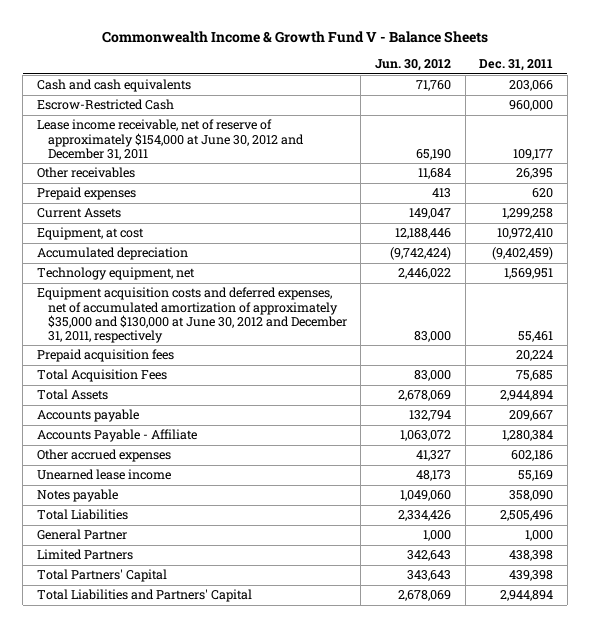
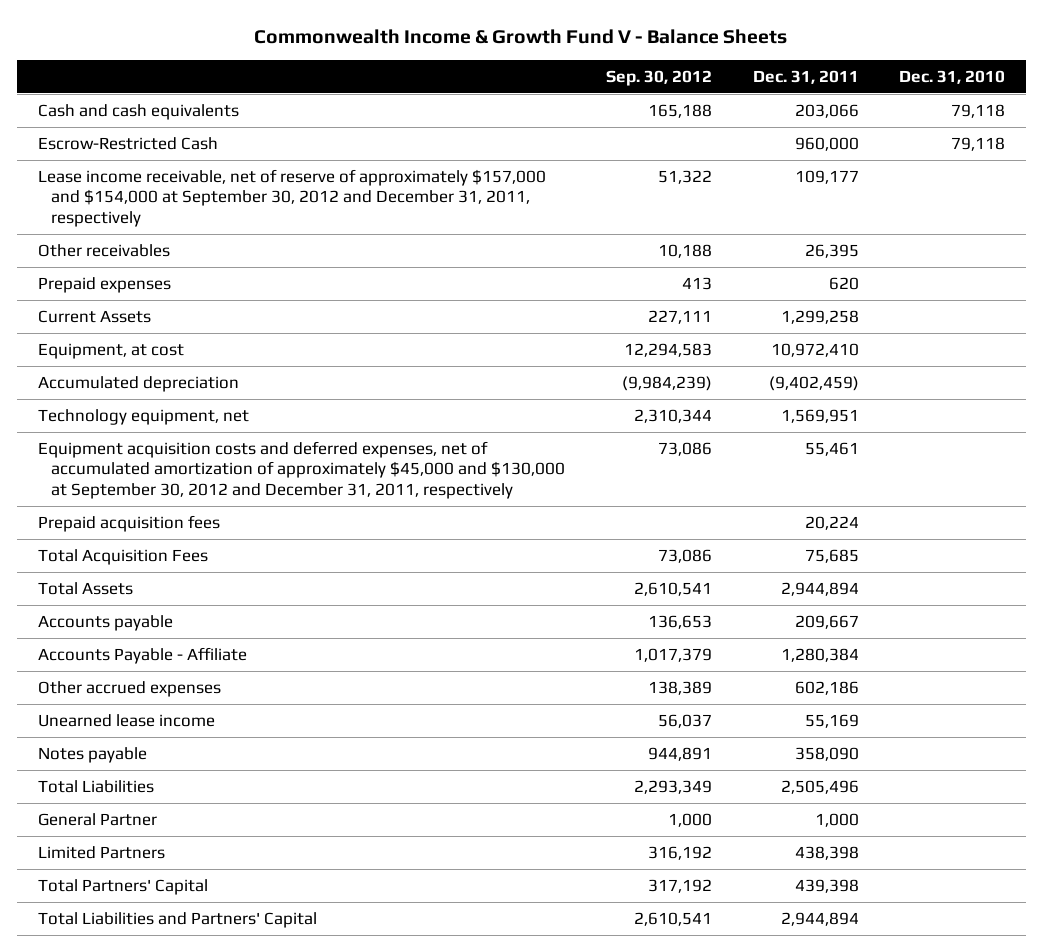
[374,59,451,72] Jun. 30, 2012 -> none
none -> [605,69,712,86] Sep. 30, 2012
none -> [899,69,1006,84] Dec. 31, 2010
[36,119,304,160] Lease income receivable, net of reserve of approximately $154,000 at June 30, 2012 and December 31, 2011 -> [37,168,546,227] Lease income receivable, net of reserve of approximately $157,000 and $154,000 at September 30, 2012 and December 31, 2011, respectively
[36,287,347,343] Equipment acquisition costs and deferred expenses, net of accumulated amortization of approximately $35,000 and $130,000 at June 30, 2012 and December 31, 2011, respectively -> [37,440,565,499] Equipment acquisition costs and deferred expenses, net of accumulated amortization of approximately $45,000 and $130,000 at September 30, 2012 and December 31, 2011, respectively

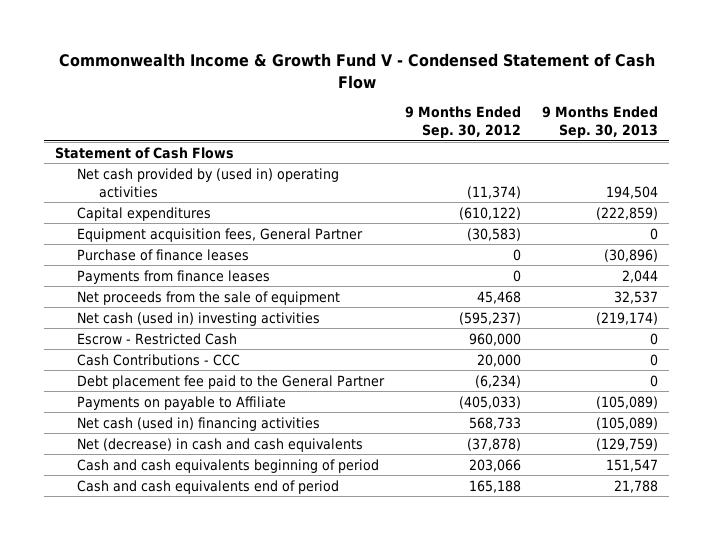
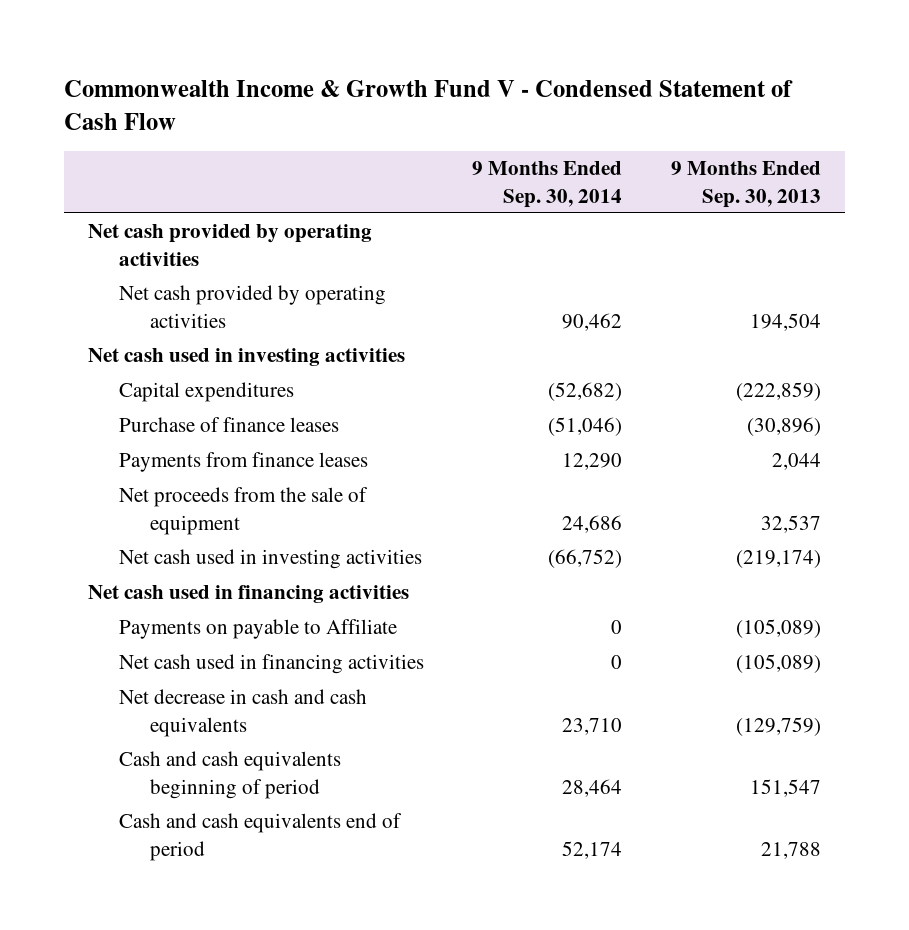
[405,106,522,139] 9 Months Ended Sep. 30, 2012 -> none
none -> [472,161,623,208] 9 Months Ended Sep. 30, 2014
[55,146,235,159] Statement of Cash Flows -> none
none -> [88,224,373,266] Net cash provided by operating activities
[76,167,339,198] Net cash provided by (used in) operating activities -> [119,285,387,328] Net cash provided by operating activities
none -> [88,348,406,367] Net cash used in investing activities
[76,227,363,242] Equipment acquisition fees, General Partner -> none
[76,332,237,345] Escrow - Restricted Cash -> none
[76,353,240,366] Cash Contributions - CCC -> none
[76,374,385,389] Debt placement fee paid to the General Partner -> none
[76,311,320,326] Net cash (used in) investing activities -> [119,549,423,570] Net cash used in investing activities
none -> [88,585,410,604] Net cash used in financing activities
[76,416,320,431] Net cash (used in) financing activities -> [119,654,425,675] Net cash used in financing activities
[76,437,363,452] Net (decrease) in cash and cash equivalents -> [119,689,368,737] Net decrease in cash and cash equivalents

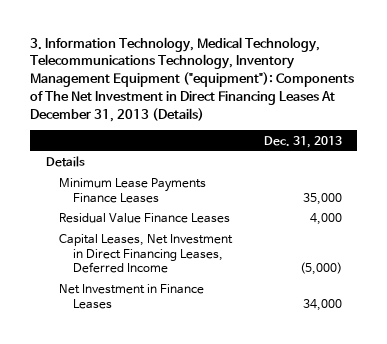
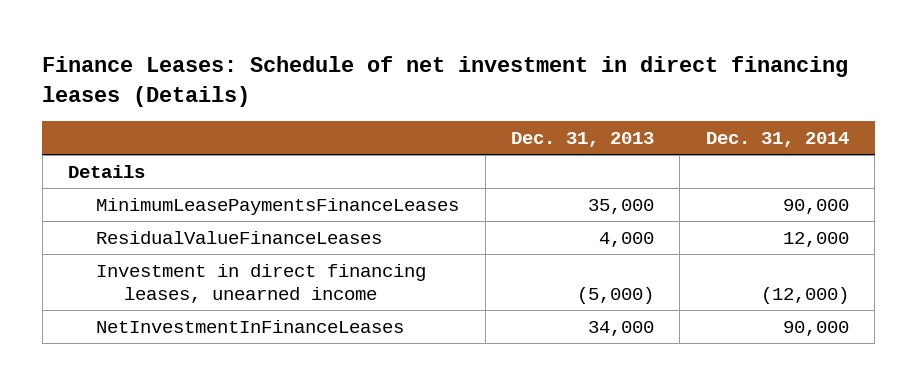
[29,36,354,122] 3. Information Technology, Medical Technology, Telecommunications Technology, Inventory Management Equipment ("equipment"): Components of The Net Investment in Direct Financing Leases At December 31, 2013 (Details) -> [42,55,849,107] Finance Leases: Schedule of net investment in direct financing leases (Details)
none -> [705,131,849,147] Dec. 31, 2014
[59,178,207,203] Minimum Lease Payments Finance Leases -> [96,197,460,215] MinimumLeasePaymentsFinanceLeases
[59,213,231,224] Residual Value Finance Leases -> [96,230,383,244] ResidualValueFinanceLeases
[59,234,234,274] Capital Leases, Net Investment in Direct Financing Leases, Deferred Income -> [96,263,427,303] Investment in direct financing leases, unearned income
[59,284,205,309] Net Investment in Finance Leases -> [96,319,405,333] NetInvestmentInFinanceLeases

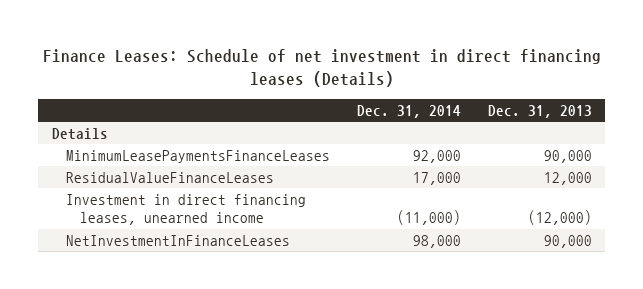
[587,198,654,214] 35,000 -> [543,149,592,163] 90,000
[782,198,849,214] 90,000 -> [412,149,461,163] 92,000
[598,231,654,247] 4,000 -> [543,171,592,185] 12,000
[782,231,849,247] 12,000 -> [412,171,461,185] 17,000
[576,286,654,304] (5,000) -> [527,210,592,226] (12,000)
[760,286,849,304] (12,000) -> [396,210,461,226] (11,000)
[587,320,654,336] 34,000 -> [543,234,592,248] 90,000
[782,320,849,336] 90,000 -> [412,234,461,248] 98,000

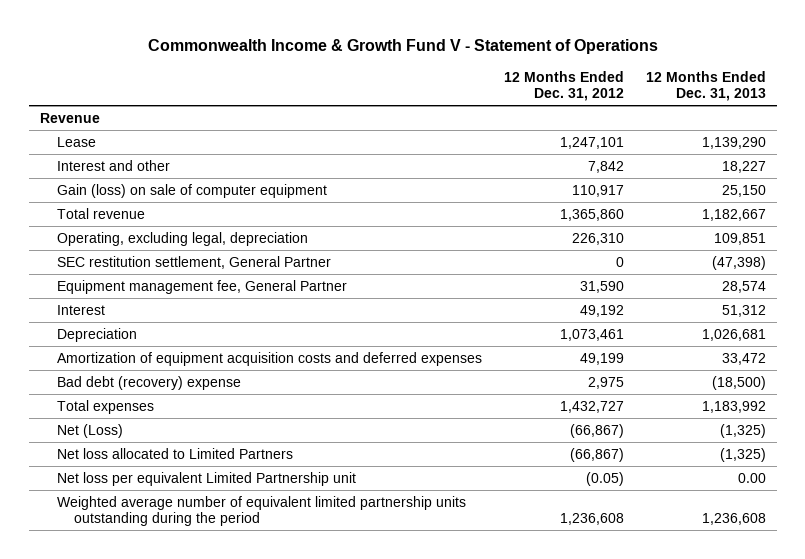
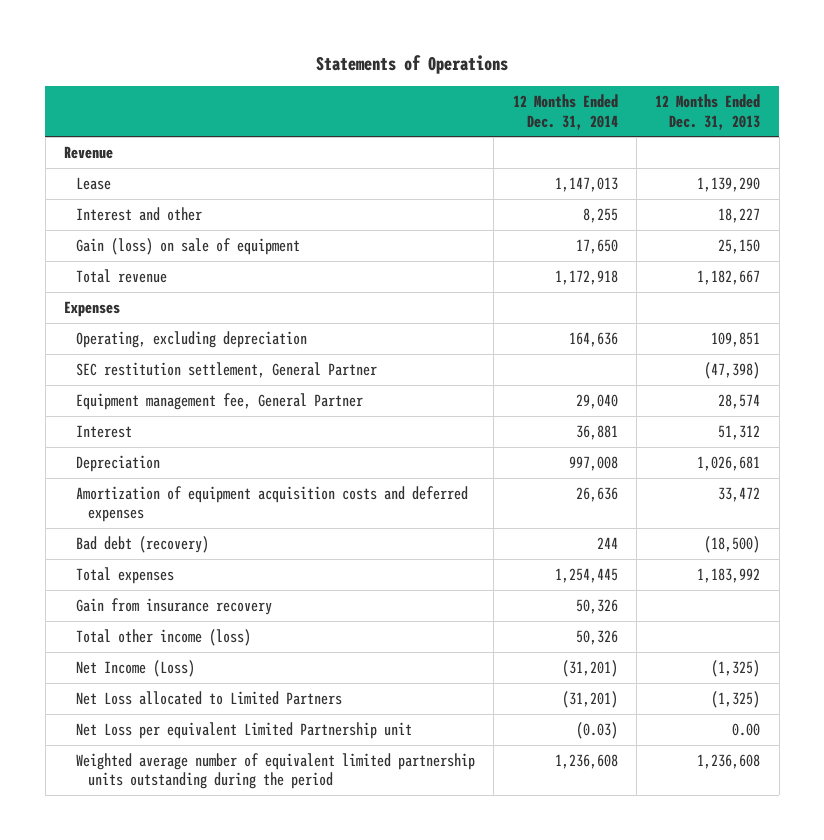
[147,38,658,54] Commonwealth Income & Growth Fund V - Statement of Operations -> [316,55,509,75] Statements of Operations
[503,70,624,102] 12 Months Ended Dec. 31, 2012 -> none
none -> [512,94,618,130] 12 Months Ended Dec. 31, 2014
[57,183,328,198] Gain (loss) on sale of computer equipment -> [75,238,300,256] Gain (loss) on sale of equipment
none -> [64,301,121,318] Expenses
[57,231,309,246] Operating, excluding legal, depreciation -> [75,331,307,349] Operating, excluding depreciation
[57,375,242,390] Bad debt (recovery) expense -> [75,536,209,554] Bad debt (recovery)
none -> [75,598,272,616] Gain from insurance recovery
none -> [75,629,251,647] Total other income (loss)
[57,423,124,438] Net (Loss) -> [75,660,195,678] Net Income (Loss)
[57,447,294,459] Net loss allocated to Limited Partners -> [75,691,342,706] Net Loss allocated to Limited Partners
[57,471,357,486] Net loss per equivalent Limited Partnership unit -> [75,722,412,740] Net Loss per equivalent Limited Partnership unit

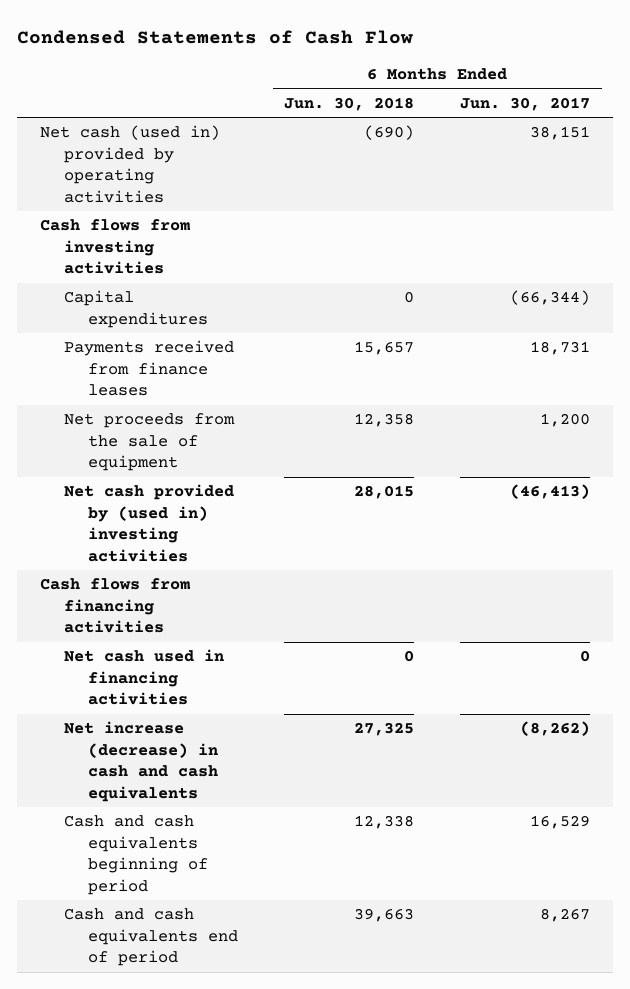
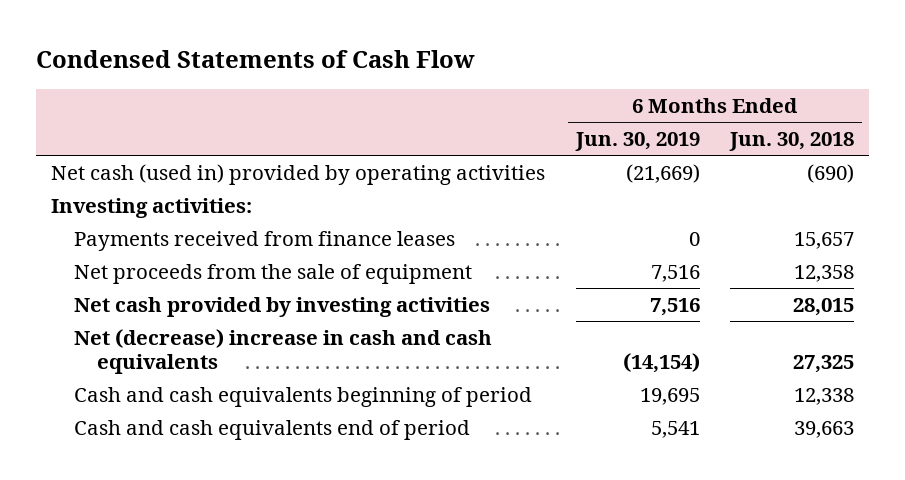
[460,96,591,111] Jun. 30, 2017 -> none
none -> [574,132,700,152] Jun. 30, 2019
[63,290,208,328] Capital expenditures -> none
[39,219,190,275] Cash flows from investing activities -> [51,198,253,219] Investing activities:
[39,578,190,634] Cash flows from financing activities -> none
[63,649,224,706] Net cash used in financing activities -> none
[63,484,234,562] Net cash provided by (used in) investing activities -> [74,297,491,318] Net cash provided by investing activities
[63,721,218,802] Net increase (decrease) in cash and cash equivalents -> [74,329,493,375] Net (decrease) increase in cash and cash equivalents

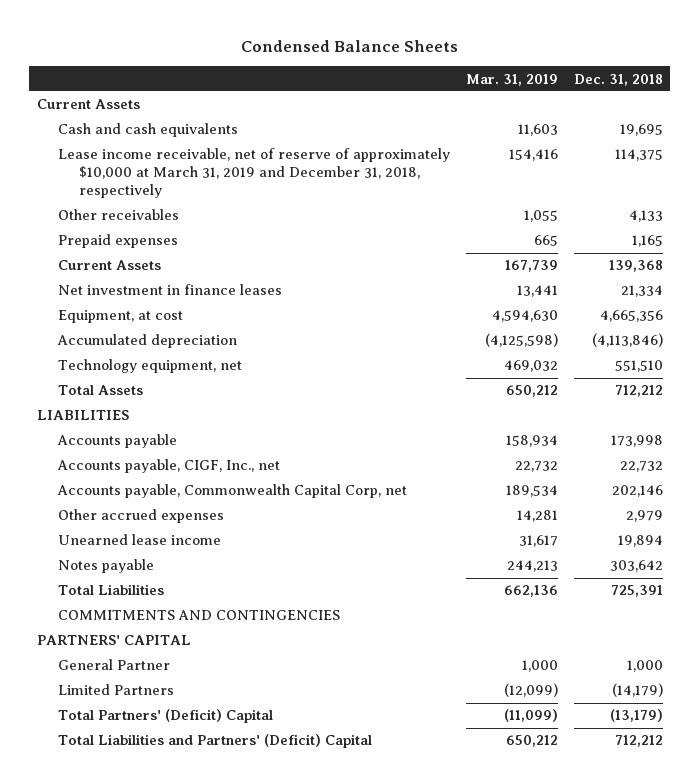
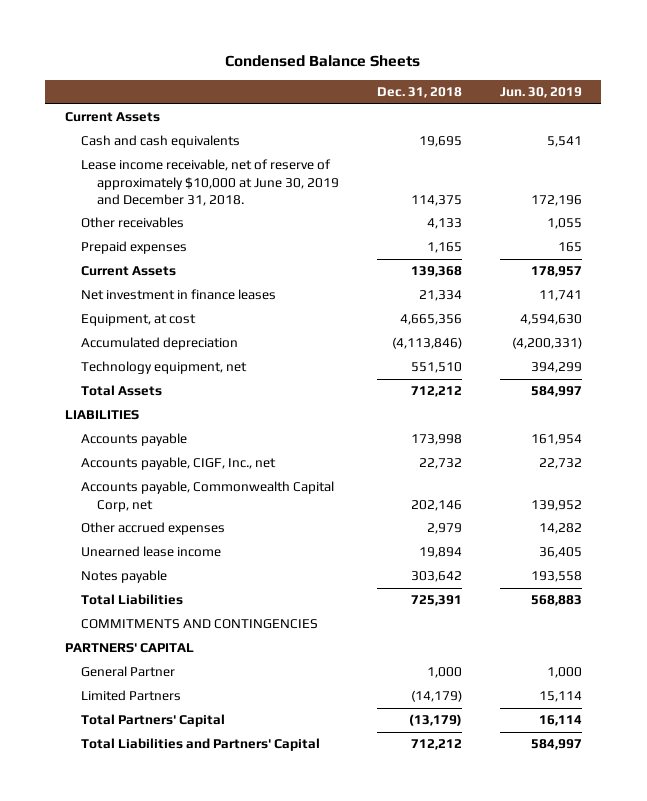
[465,73,558,86] Mar. 31, 2019 -> none
none -> [500,86,583,98] Jun. 30, 2019
[58,148,451,199] Lease income receivable, net of reserve of approximately $10,000 at March 31, 2019 and December 31, 2018, respectively -> [80,159,339,206] Lease income receivable, net of reserve of approximately $10,000 at June 30, 2019 and December 31, 2018.
[58,709,274,724] Total Partners' (Deficit) Capital -> [80,714,225,728] Total Partners' Capital
[58,734,373,749] Total Liabilities and Partners' (Deficit) Capital -> [80,738,320,752] Total Liabilities and Partners' Capital

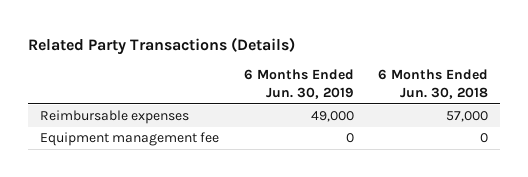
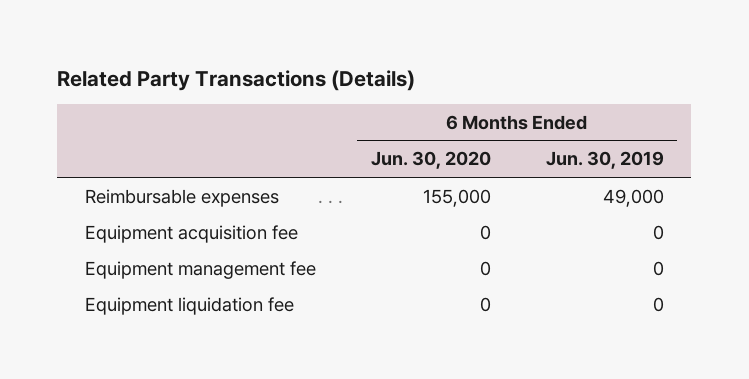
[377,69,488,100] 6 Months Ended Jun. 30, 2018 -> none
none -> [370,151,491,170] Jun. 30, 2020
none -> [84,224,298,243] Equipment acquisition fee
none -> [84,296,294,315] Equipment liquidation fee

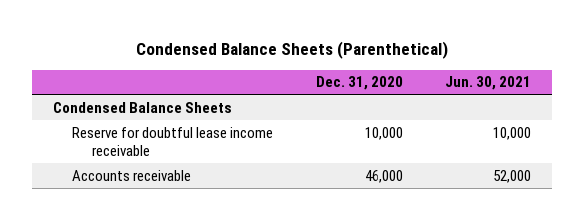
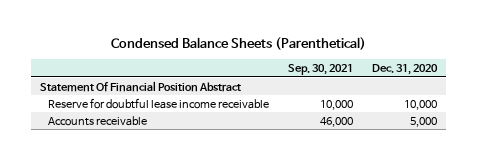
[445,76,532,91] Jun. 30, 2021 -> none
none -> [287,64,353,76] Sep. 30, 2021
[52,101,232,113] Condensed Balance Sheets -> [40,80,242,92] Statement Of Financial Position Abstract
[364,169,403,183] 46,000 -> [409,116,437,127] 5,000

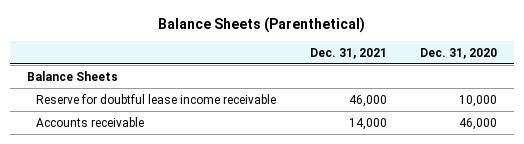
[110,37,366,51] Condensed Balance Sheets (Parenthetical) -> [158,16,366,33] Balance Sheets (Parenthetical)
[287,64,353,76] Sep. 30, 2021 -> none
none -> [309,47,387,59] Dec. 31, 2021
[40,80,242,92] Statement Of Financial Position Abstract -> [26,70,118,81] Balance Sheets
[409,116,437,127] 5,000 -> [459,117,498,130] 46,000

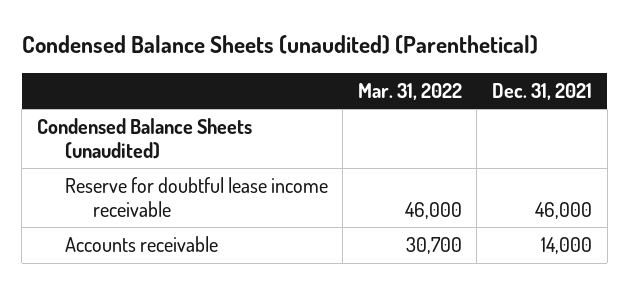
[158,16,366,33] Balance Sheets (Parenthetical) -> [21,34,538,54] Condensed Balance Sheets (unaudited) (Parenthetical)
[420,47,498,59] Dec. 31, 2020 -> none
none -> [357,82,462,100] Mar. 31, 2022
[26,70,118,81] Balance Sheets -> [36,118,252,159] Condensed Balance Sheets (unaudited)

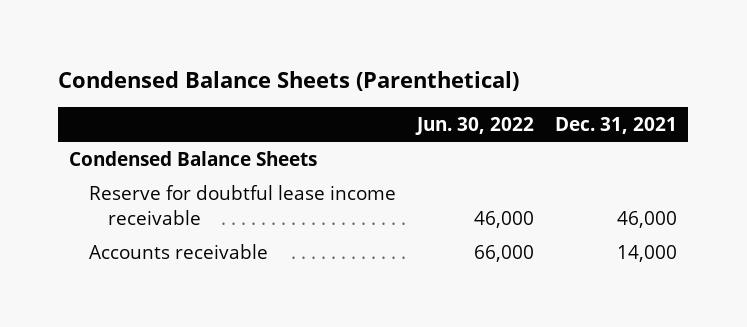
[21,34,538,54] Condensed Balance Sheets (unaudited) (Parenthetical) -> [58,71,520,92] Condensed Balance Sheets (Parenthetical)
[357,82,462,100] Mar. 31, 2022 -> none
none -> [415,117,535,136] Jun. 30, 2022
[36,118,252,159] Condensed Balance Sheets (unaudited) -> [69,150,318,166] Condensed Balance Sheets

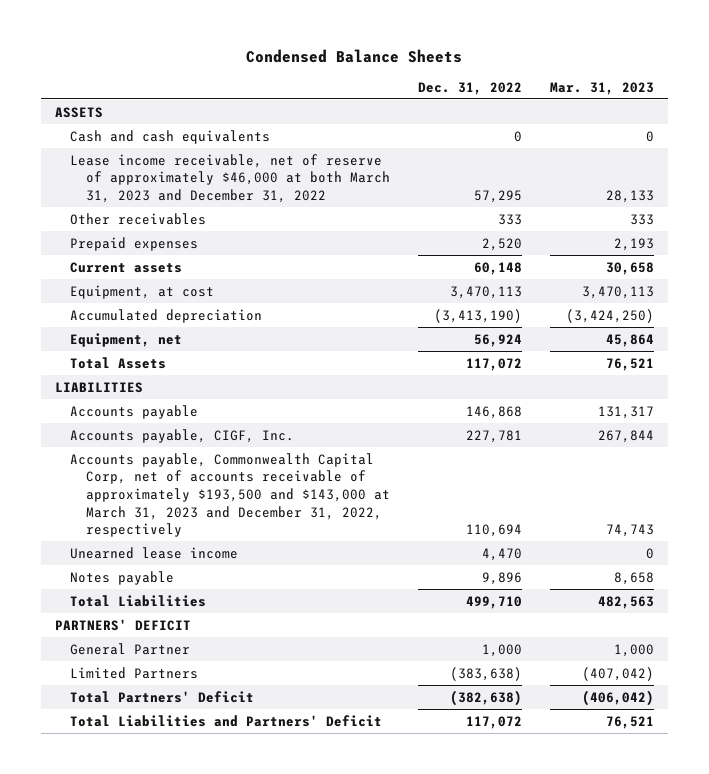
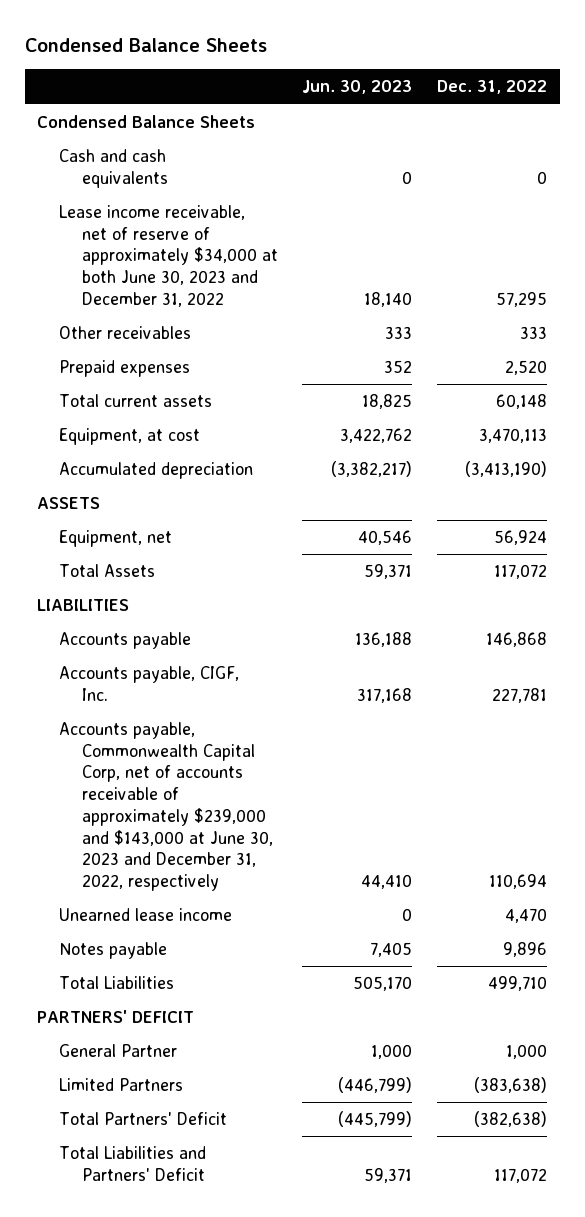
[549,81,654,95] Mar. 31, 2023 -> none
none -> [302,80,413,95] Jun. 30, 2023
none -> [37,114,256,128] Condensed Balance Sheets
[70,153,391,203] Lease income receivable, net of reserve of approximately $46,000 at both March 31, 2023 and December 31, 2022 -> [59,204,278,307] Lease income receivable, net of reserve of approximately $34,000 at both June 30, 2023 and December 31, 2022
[70,261,183,273] Current assets -> [59,393,213,407] Total current assets
[54,106,103,118] ASSETS -> [37,496,101,509] ASSETS
[70,452,391,538] Accounts payable, Commonwealth Capital Corp, net of accounts receivable of approximately $193,500 and $143,000 at March 31, 2023 and December 31, 2022, respectively -> [59,721,273,892] Accounts payable, Commonwealth Capital Corp, net of accounts receivable of approximately $239,000 and $143,000 at June 30, 2023 and December 31, 2022, respectively

